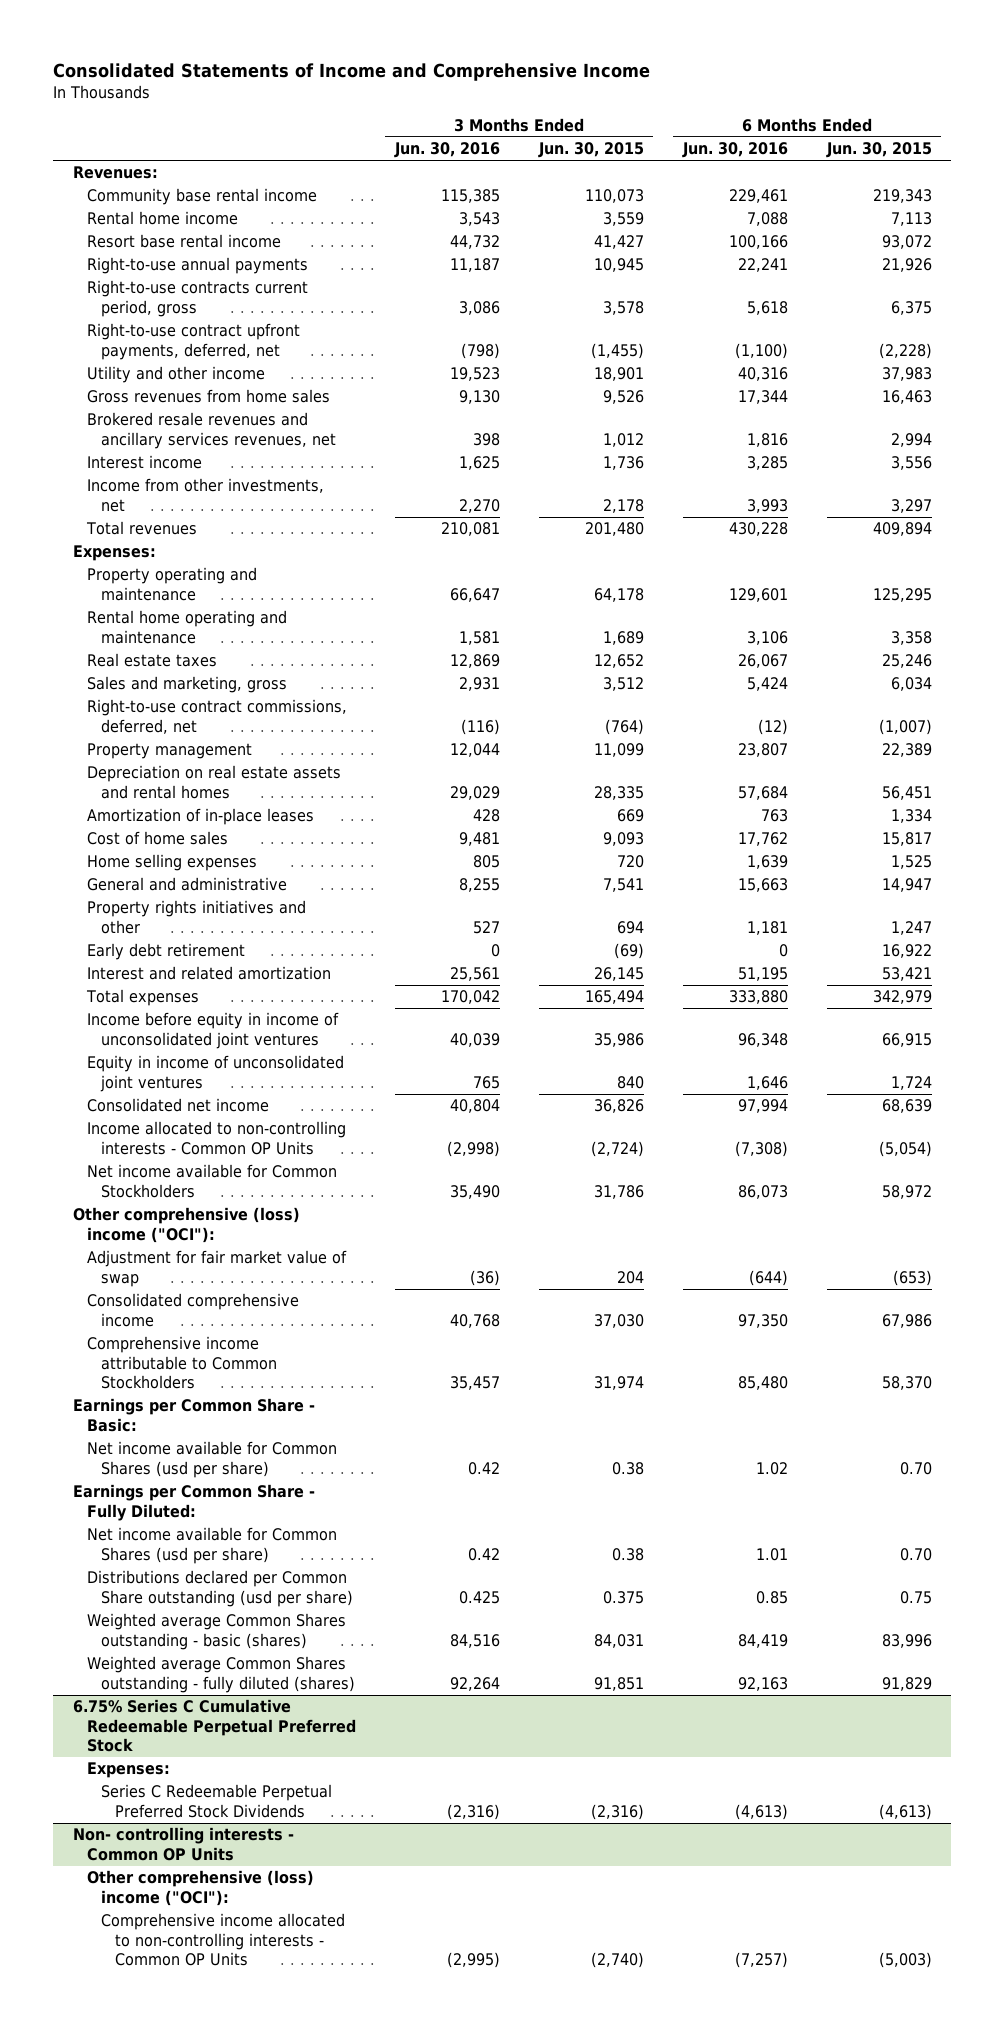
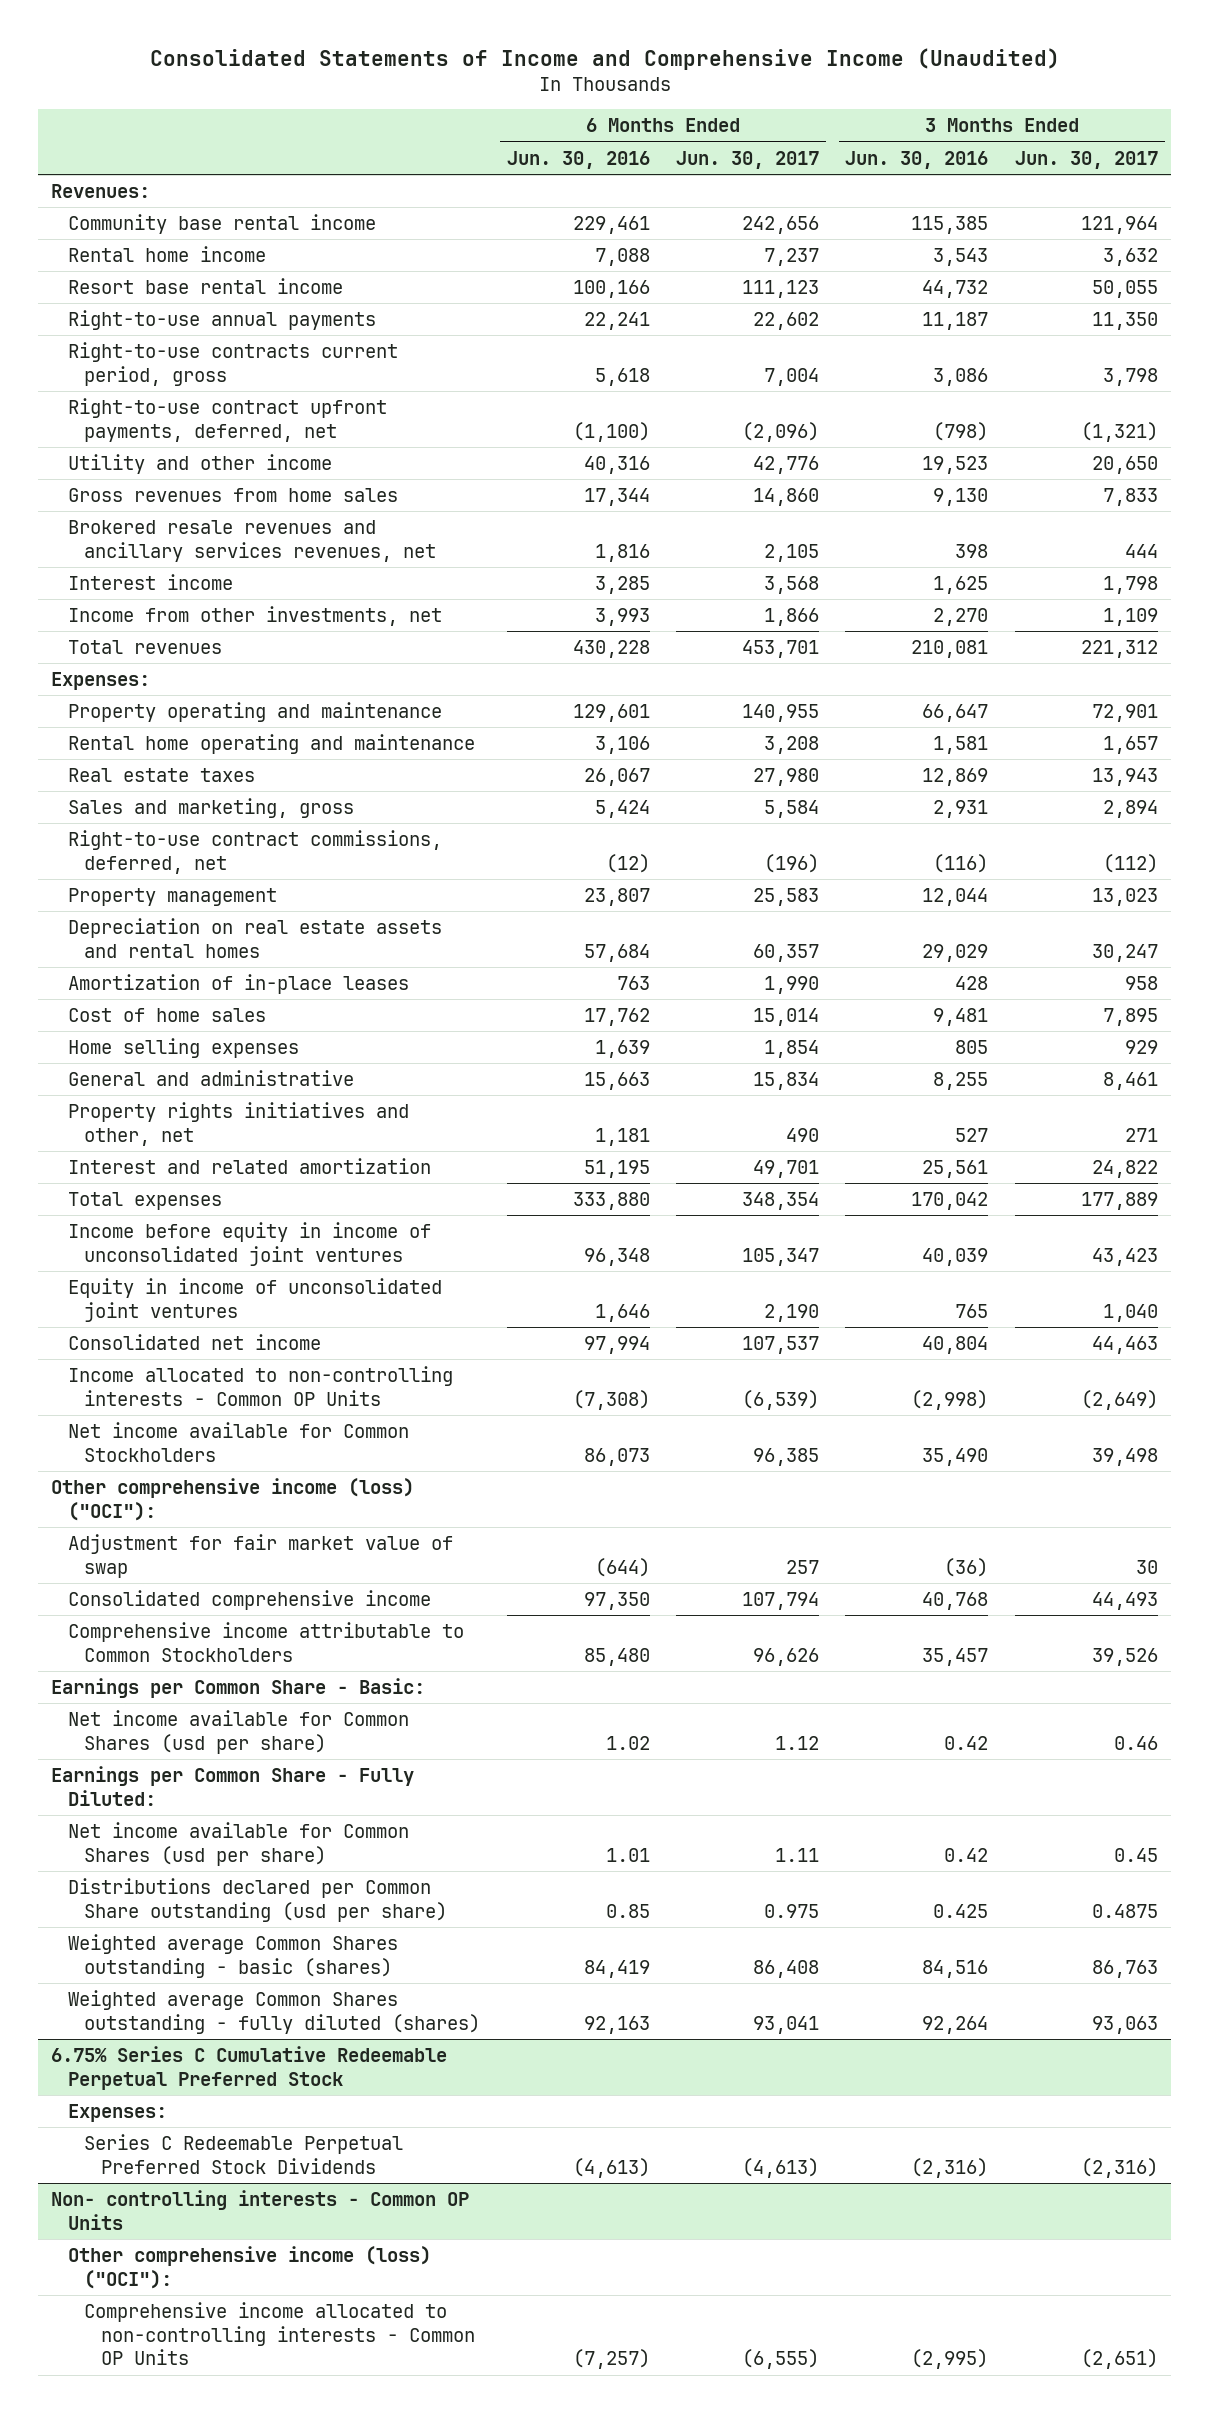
[53,63,651,82] Consolidated Statements of Income and Comprehensive Income -> [149,48,1060,71] Consolidated Statements of Income and Comprehensive Income (Unaudited)
[537,142,644,159] Jun. 30, 2015 -> none
[825,142,932,159] Jun. 30, 2015 -> none
none -> [675,150,819,169] Jun. 30, 2017
none -> [1014,150,1158,169] Jun. 30, 2017
[86,943,245,961] Early debt retirement -> none
[86,900,306,934] Property rights initiatives and other -> [67,1101,409,1146] Property rights initiatives and other, net
[72,1207,300,1243] Other comprehensive (loss) income ("OCI"): -> [51,1477,415,1521] Other comprehensive income (loss) ("OCI"):
[86,1870,314,1906] Other comprehensive (loss) income ("OCI"): -> [67,2245,431,2289] Other comprehensive income (loss) ("OCI"):

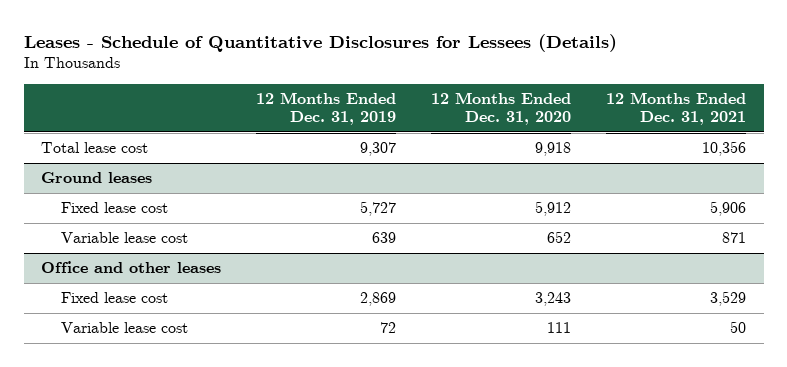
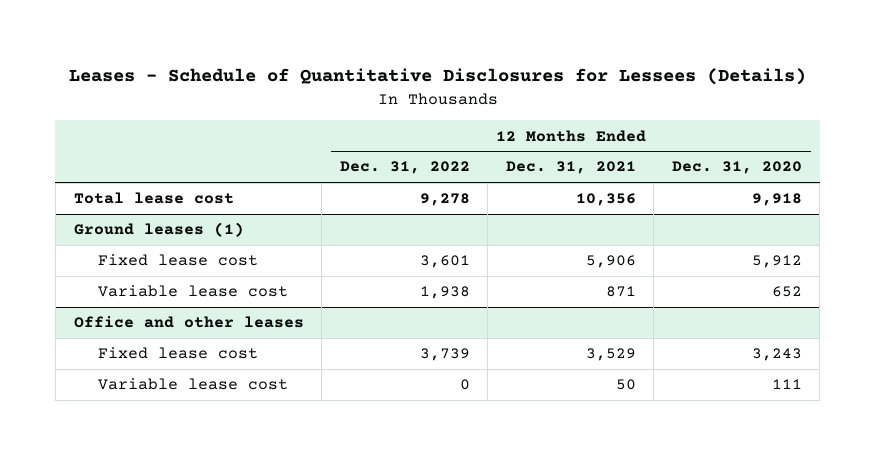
[256,92,397,125] 12 Months Ended Dec. 31, 2019 -> none
none -> [339,161,470,175] Dec. 31, 2022
[41,172,153,184] Ground leases -> [73,222,244,238] Ground leases (1)

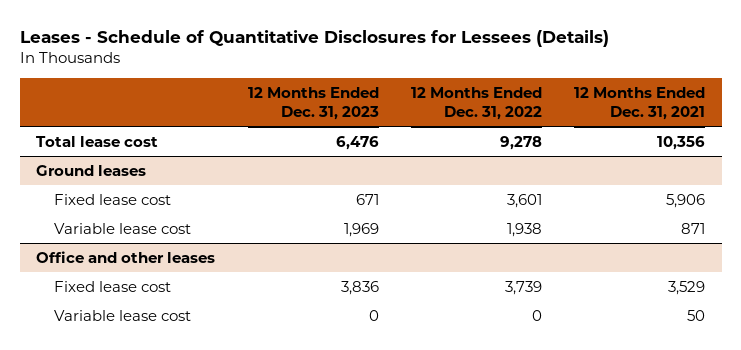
[671,161,802,175] Dec. 31, 2020 -> none
none -> [247,87,379,121] 12 Months Ended Dec. 31, 2023
[73,222,244,238] Ground leases (1) -> [36,164,147,176] Ground leases

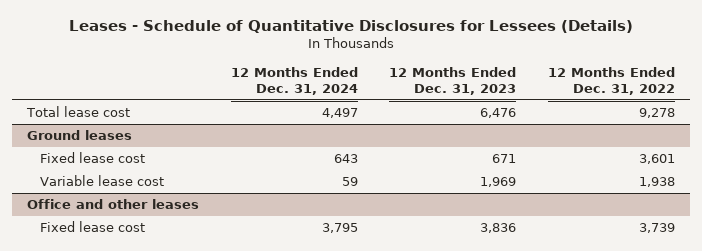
[574,87,706,121] 12 Months Ended Dec. 31, 2021 -> none
none -> [230,66,358,95] 12 Months Ended Dec. 31, 2024
[54,309,192,321] Variable lease cost -> none

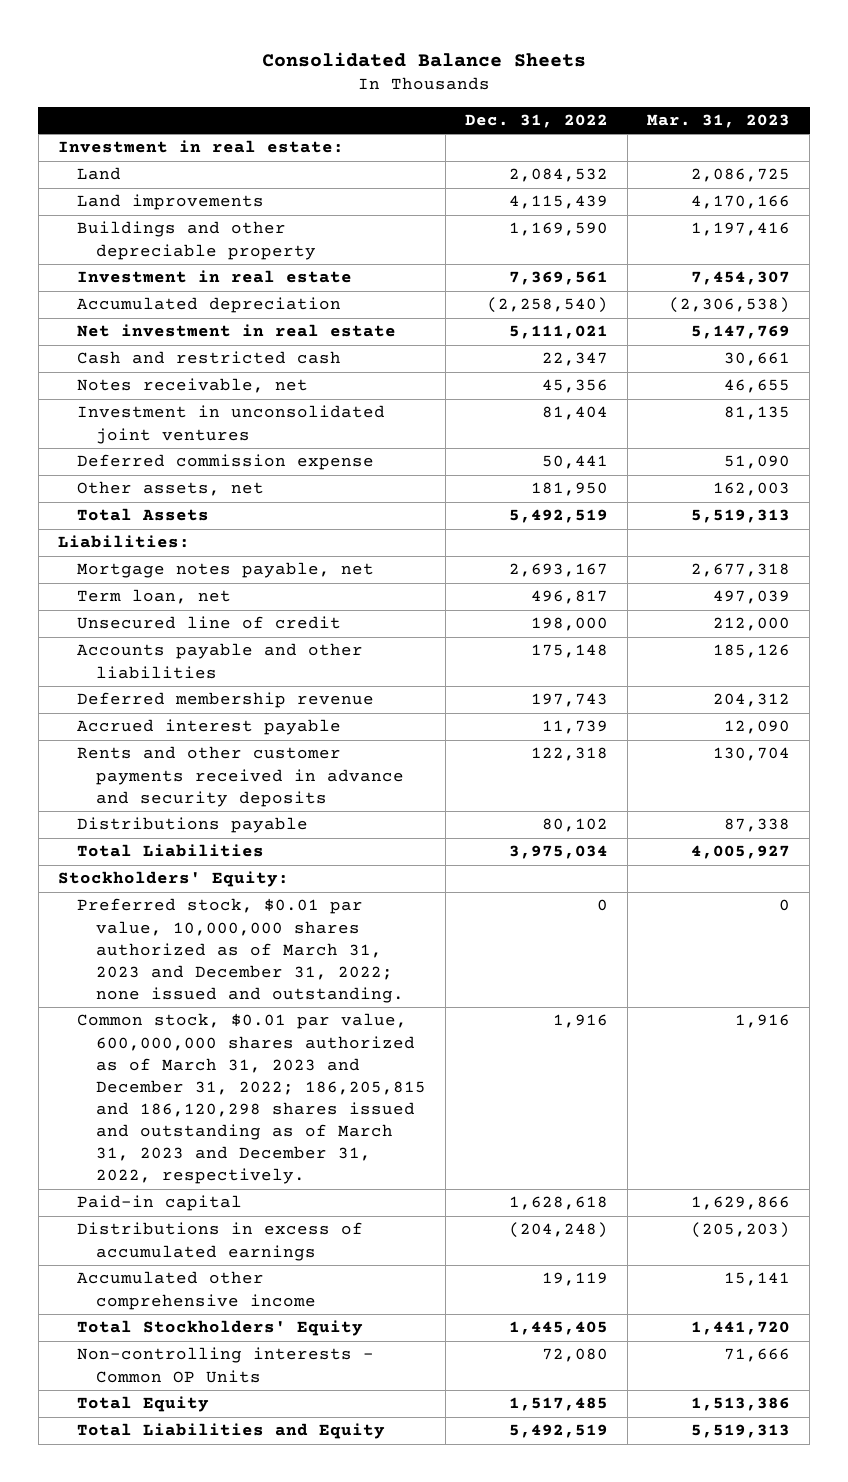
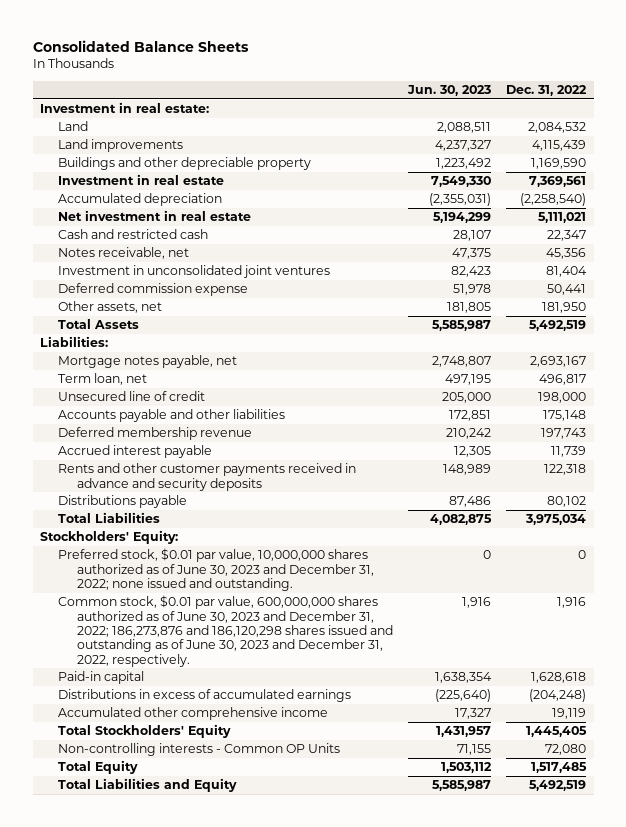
[647,114,791,129] Mar. 31, 2023 -> none
none -> [406,85,491,97] Jun. 30, 2023
[77,898,405,1003] Preferred stock, $0.01 par value, 10,000,000 shares authorized as of March 31, 2023 and December 31, 2022; none issued and outstanding. -> [58,548,374,592] Preferred stock, $0.01 par value, 10,000,000 shares authorized as of June 30, 2023 and December 31, 2022; none issued and outstanding.
[77,1013,427,1185] Common stock, $0.01 par value, 600,000,000 shares authorized as of March 31, 2023 and December 31, 2022; 186,205,815 and 186,120,298 shares issued and outstanding as of March 31, 2023 and December 31, 2022, respectively. -> [58,595,393,667] Common stock, $0.01 par value, 600,000,000 shares authorized as of June 30, 2023 and December 31, 2022; 186,273,876 and 186,120,298 shares issued and outstanding as of June 30, 2023 and December 31, 2022, respectively.

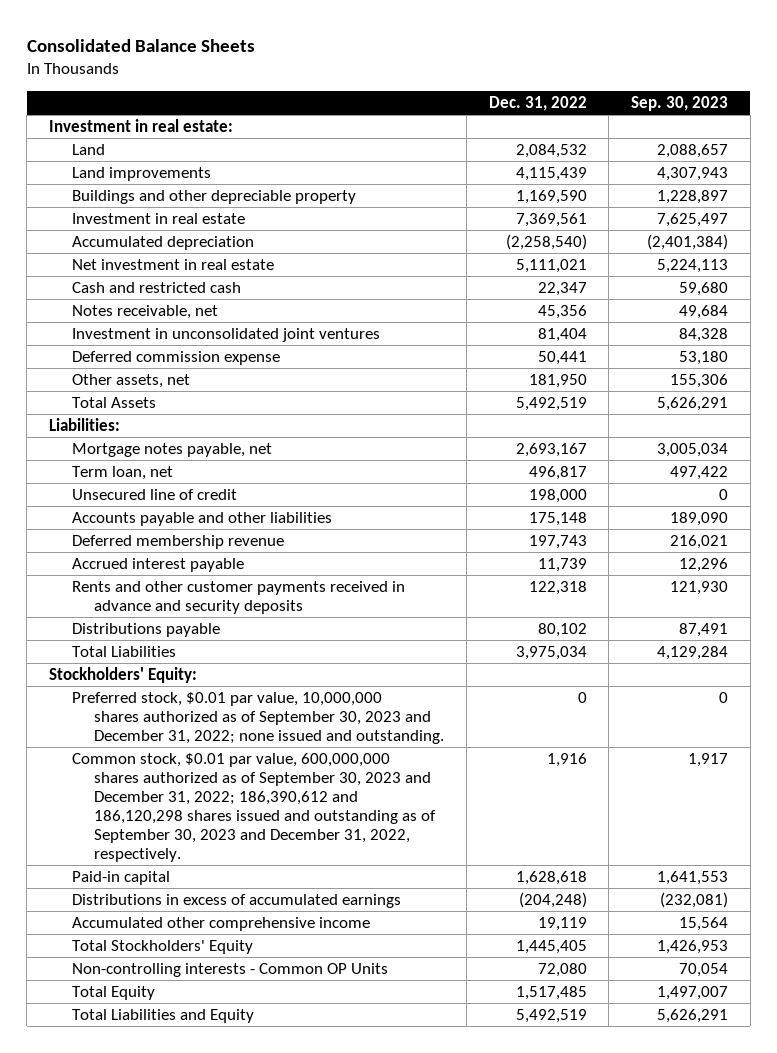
[406,85,491,97] Jun. 30, 2023 -> none
none -> [631,95,729,111] Sep. 30, 2023
[58,548,374,592] Preferred stock, $0.01 par value, 10,000,000 shares authorized as of June 30, 2023 and December 31, 2022; none issued and outstanding. -> [71,692,445,744] Preferred stock, $0.01 par value, 10,000,000 shares authorized as of September 30, 2023 and December 31, 2022; none issued and outstanding.
[58,595,393,667] Common stock, $0.01 par value, 600,000,000 shares authorized as of June 30, 2023 and December 31, 2022; 186,273,876 and 186,120,298 shares issued and outstanding as of June 30, 2023 and December 31, 2022, respectively. -> [71,753,437,862] Common stock, $0.01 par value, 600,000,000 shares authorized as of September 30, 2023 and December 31, 2022; 186,390,612 and 186,120,298 shares issued and outstanding as of September 30, 2023 and December 31, 2022, respectively.

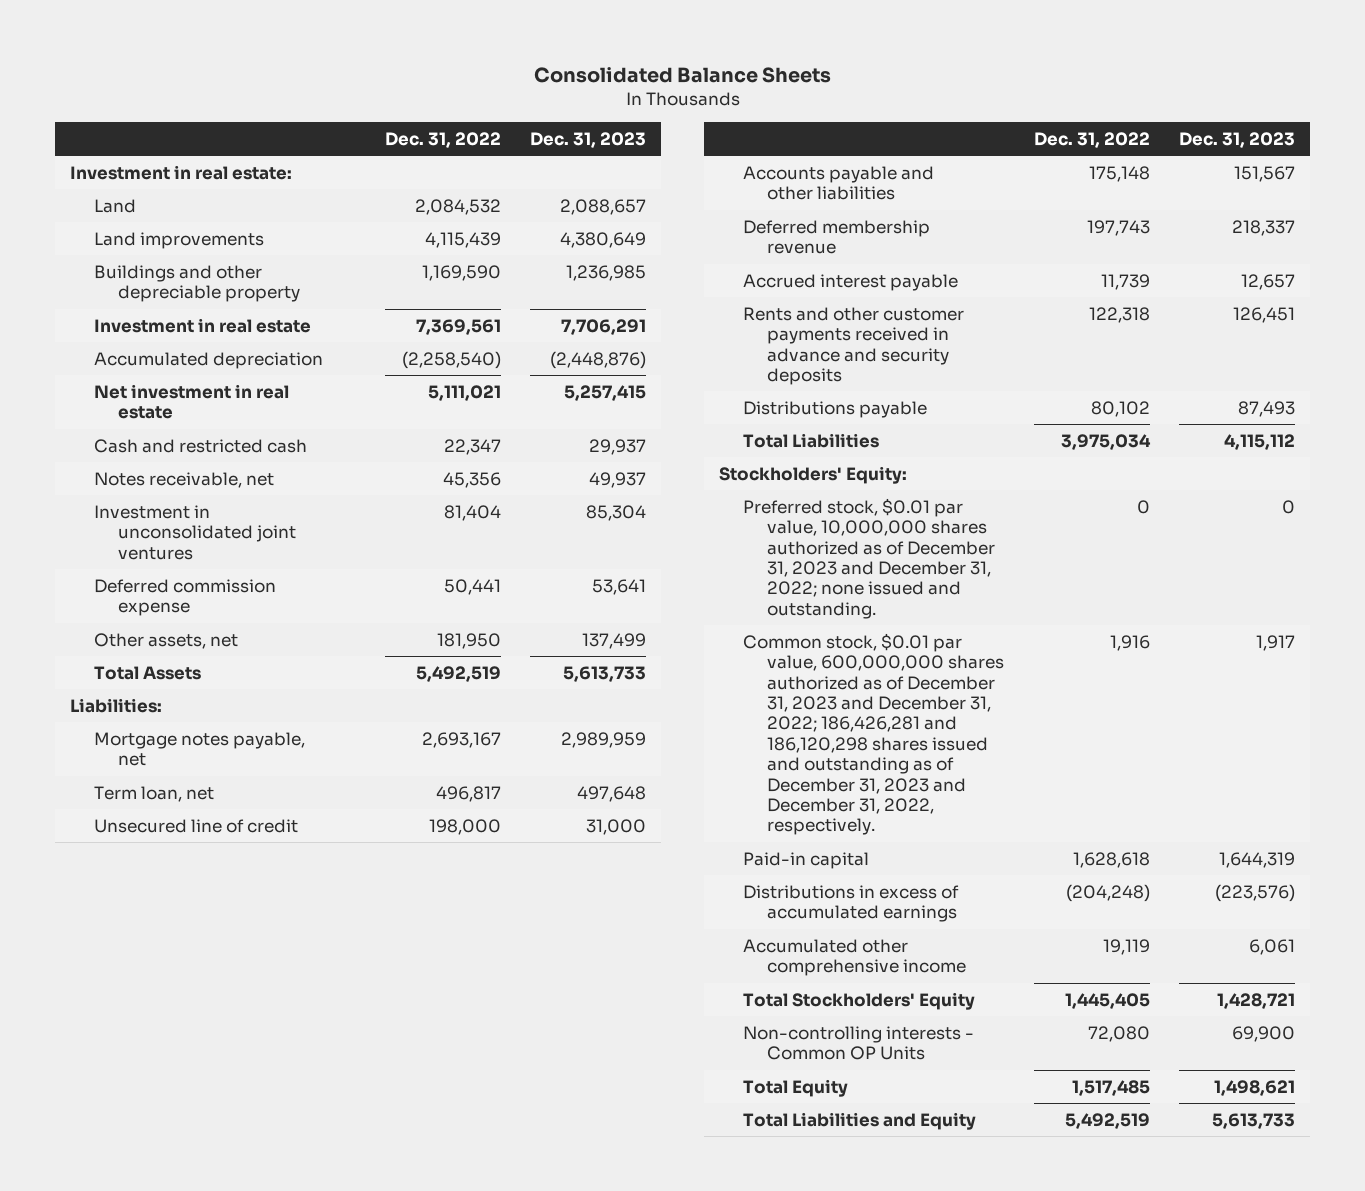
[631,95,729,111] Sep. 30, 2023 -> none
none -> [530,131,647,148] Dec. 31, 2023
[71,692,445,744] Preferred stock, $0.01 par value, 10,000,000 shares authorized as of September 30, 2023 and December 31, 2022; none issued and outstanding. -> [743,497,996,619] Preferred stock, $0.01 par value, 10,000,000 shares authorized as of December 31, 2023 and December 31, 2022; none issued and outstanding.
[71,753,437,862] Common stock, $0.01 par value, 600,000,000 shares authorized as of September 30, 2023 and December 31, 2022; 186,390,612 and 186,120,298 shares issued and outstanding as of September 30, 2023 and December 31, 2022, respectively. -> [743,632,1005,836] Common stock, $0.01 par value, 600,000,000 shares authorized as of December 31, 2023 and December 31, 2022; 186,426,281 and 186,120,298 shares issued and outstanding as of December 31, 2023 and December 31, 2022, respectively.

